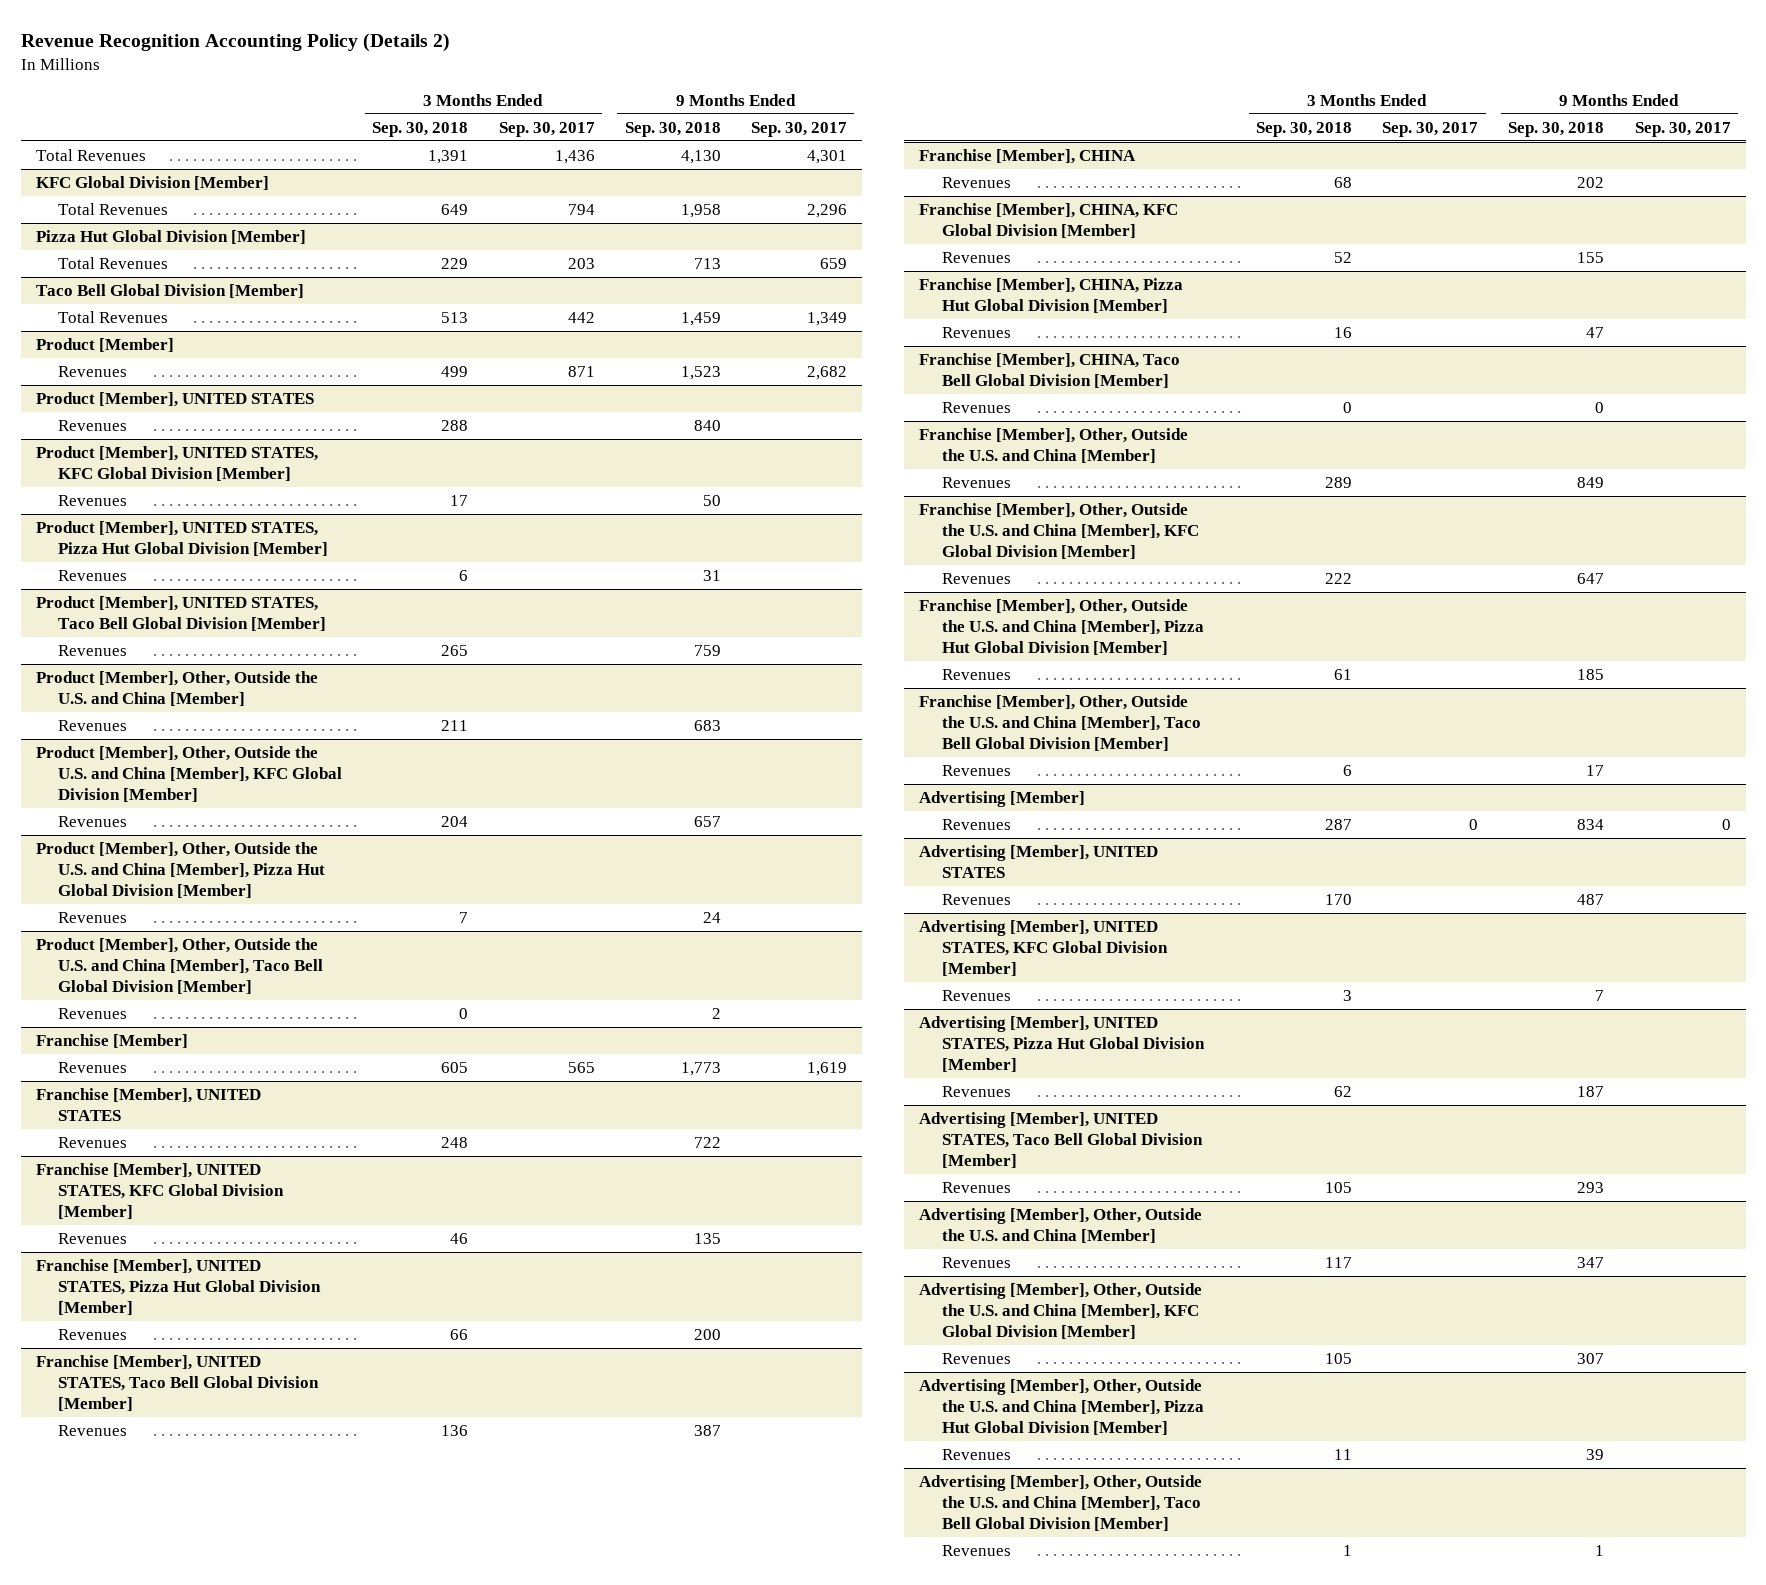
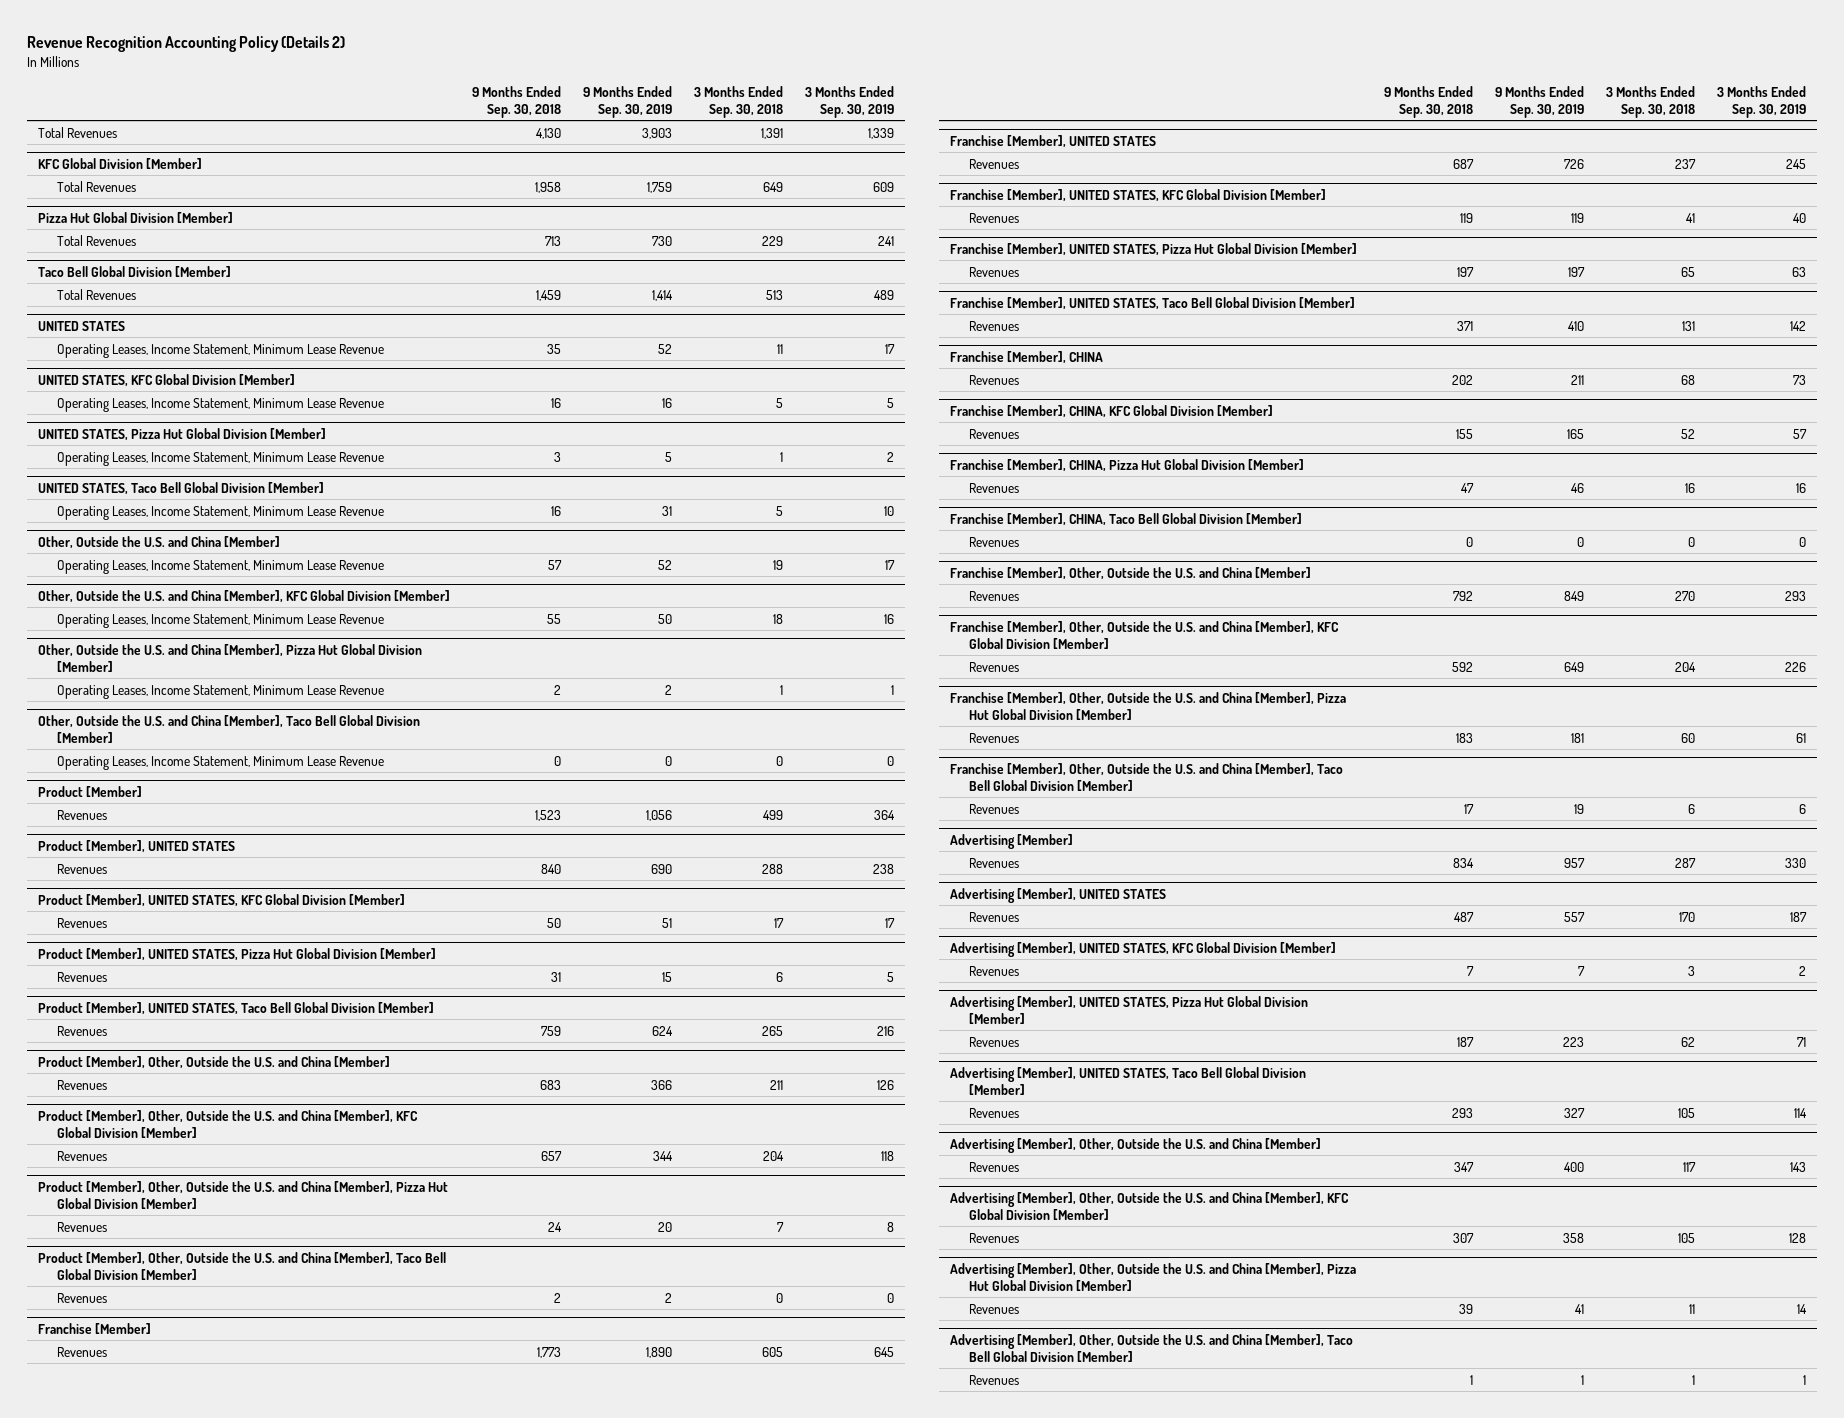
[498,121,595,137] Sep. 30, 2017 -> none
[750,121,847,137] Sep. 30, 2017 -> none
none -> [583,85,673,118] 9 Months Ended Sep. 30, 2019
none -> [804,85,894,118] 3 Months Ended Sep. 30, 2019
none -> [38,320,126,331] UNITED STATES
none -> [56,343,384,358] Operating Leases, Income Statement, Minimum Lease Revenue
none -> [38,373,296,387] UNITED STATES, KFC Global Division [Member]
none -> [56,397,384,412] Operating Leases, Income Statement, Minimum Lease Revenue
none -> [38,427,327,441] UNITED STATES, Pizza Hut Global Division [Member]
none -> [56,451,384,466] Operating Leases, Income Statement, Minimum Lease Revenue
none -> [38,481,325,495] UNITED STATES, Taco Bell Global Division [Member]
none -> [56,505,384,520] Operating Leases, Income Statement, Minimum Lease Revenue
none -> [38,535,281,549] Other, Outside the U.S. and China [Member]
none -> [56,559,384,574] Operating Leases, Income Statement, Minimum Lease Revenue
none -> [38,589,451,603] Other, Outside the U.S. and China [Member], KFC Global Division [Member]
none -> [56,613,384,628] Operating Leases, Income Statement, Minimum Lease Revenue
none -> [38,643,423,672] Other, Outside the U.S. and China [Member], Pizza Hut Global Division [Member]
none -> [56,684,384,699] Operating Leases, Income Statement, Minimum Lease Revenue
none -> [38,714,421,743] Other, Outside the U.S. and China [Member], Taco Bell Global Division [Member]
none -> [56,755,384,770] Operating Leases, Income Statement, Minimum Lease Revenue
[441,1136,469,1148] 248 -> [1674,158,1696,169] 237
[693,1136,721,1148] 722 -> [1452,158,1474,169] 687
[450,1232,469,1244] 46 -> [1685,212,1695,223] 41
[693,1232,721,1244] 135 -> [1459,212,1473,223] 119
[450,1328,469,1340] 66 -> [1680,266,1695,277] 65
[693,1328,721,1340] 200 -> [1456,266,1474,277] 197
[441,1424,469,1436] 136 -> [1681,320,1695,331] 131
[693,1424,721,1436] 387 -> [1456,320,1473,331] 371
[1325,476,1353,488] 289 -> [1674,590,1695,601] 270
[1577,476,1605,488] 849 -> [1452,590,1473,601] 792
[1325,572,1353,584] 222 -> [1674,661,1696,672] 204
[1577,572,1605,584] 647 -> [1451,661,1473,672] 592
[1334,668,1353,680] 61 -> [1680,732,1695,743] 60
[1577,668,1605,680] 185 -> [1455,732,1473,743] 183

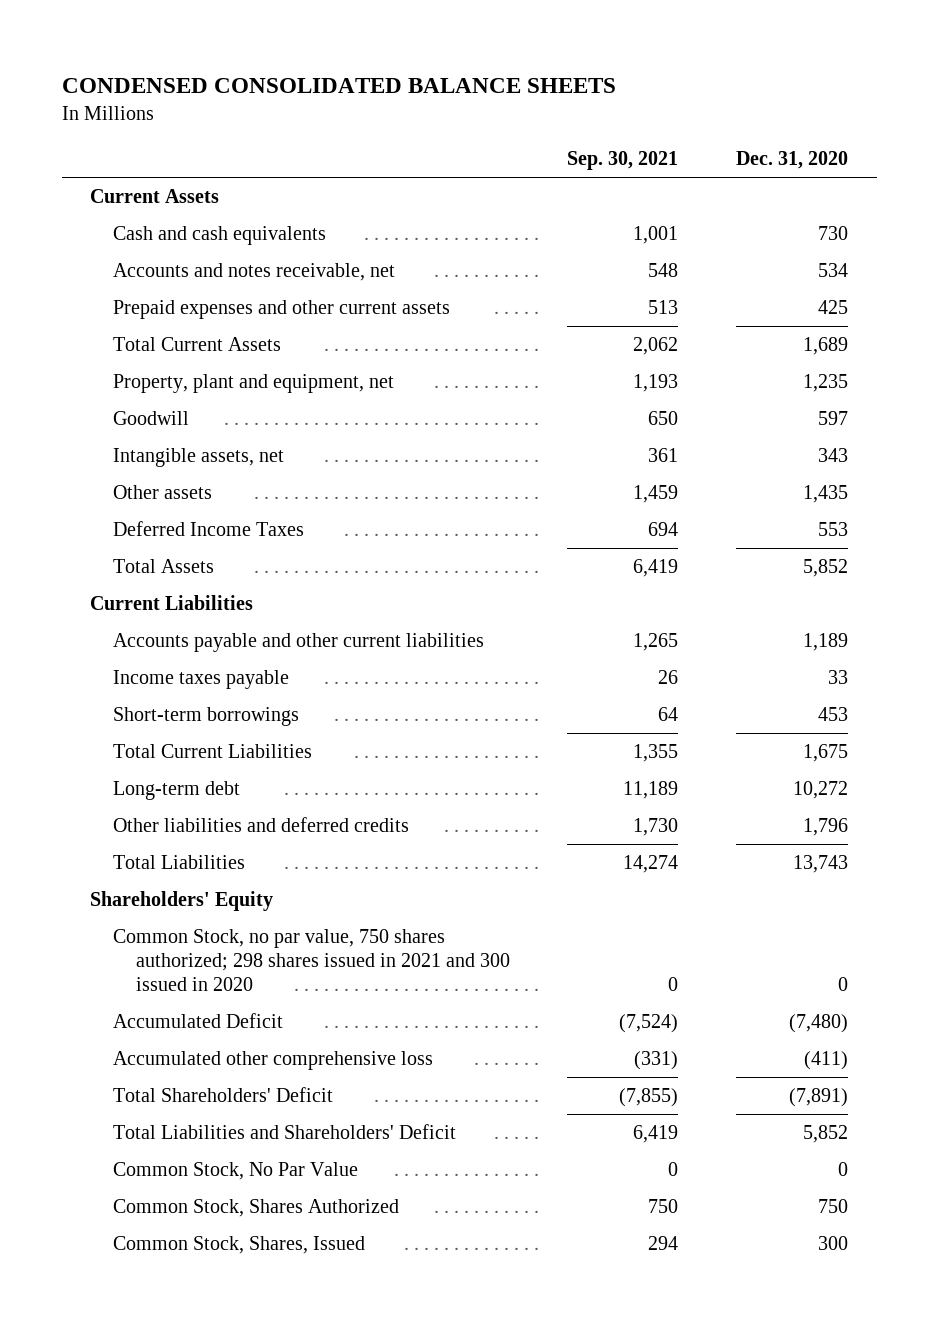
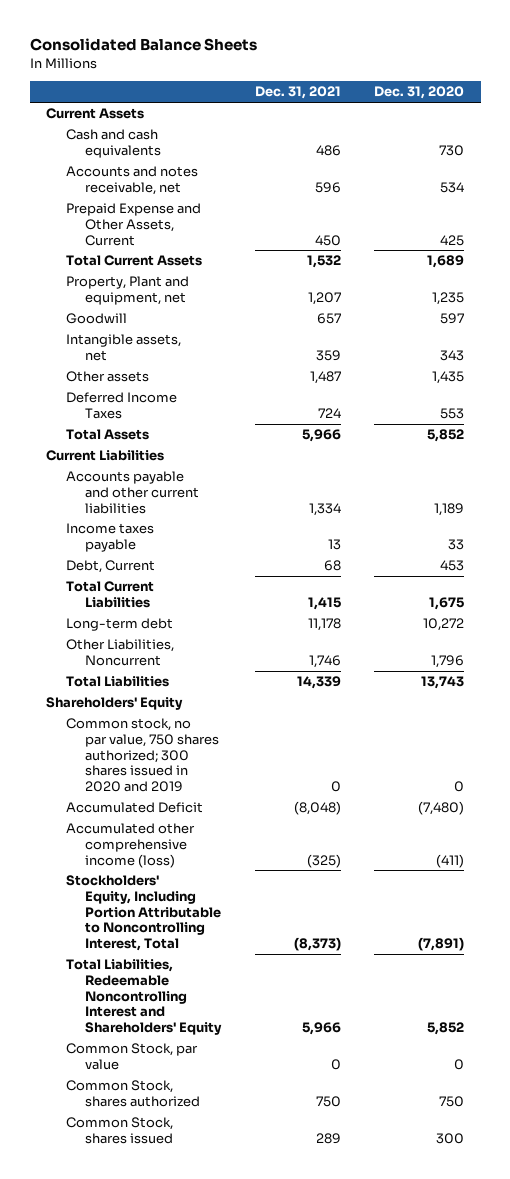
[61,77,616,93] CONDENSED CONSOLIDATED BALANCE SHEETS -> [29,37,257,51] Consolidated Balance Sheets
[567,150,679,170] Sep. 30, 2021 -> none
none -> [254,86,341,100] Dec. 31, 2021
[113,300,451,320] Prepaid expenses and other current assets -> [65,203,201,246] Prepaid Expense and Other Assets, Current
[113,374,395,394] Property, plant and equipment, net -> [65,276,189,305] Property, Plant and equipment, net
[113,707,300,727] Short-term borrowings -> [65,560,155,574] Debt, Current
[113,817,410,833] Other liabilities and deferred credits -> [65,639,174,666] Other Liabilities, Noncurrent
[113,929,510,991] Common Stock, no par value, 750 shares authorized; 298 shares issued in 2021 and 300 issued in 2020 -> [65,718,219,792] Common stock, no par value, 750 shares authorized; 300 shares issued in 2020 and 2019
[113,1051,434,1071] Accumulated other comprehensive loss -> [65,823,195,868] Accumulated other comprehensive income (loss)
[113,1087,334,1103] Total Shareholders' Deficit -> [65,875,221,951] Stockholders' Equity, Including Portion Attributable to Noncontrolling Interest, Total
[113,1124,457,1140] Total Liabilities and Shareholders' Deficit -> [65,959,222,1035] Total Liabilities, Redeemable Noncontrolling Interest and Shareholders' Equity
[113,1162,359,1181] Common Stock, No Par Value -> [65,1043,198,1070] Common Stock, par value
[113,1199,400,1218] Common Stock, Shares Authorized -> [65,1080,200,1107] Common Stock, shares authorized
[113,1236,366,1255] Common Stock, Shares, Issued -> [65,1117,173,1144] Common Stock, shares issued

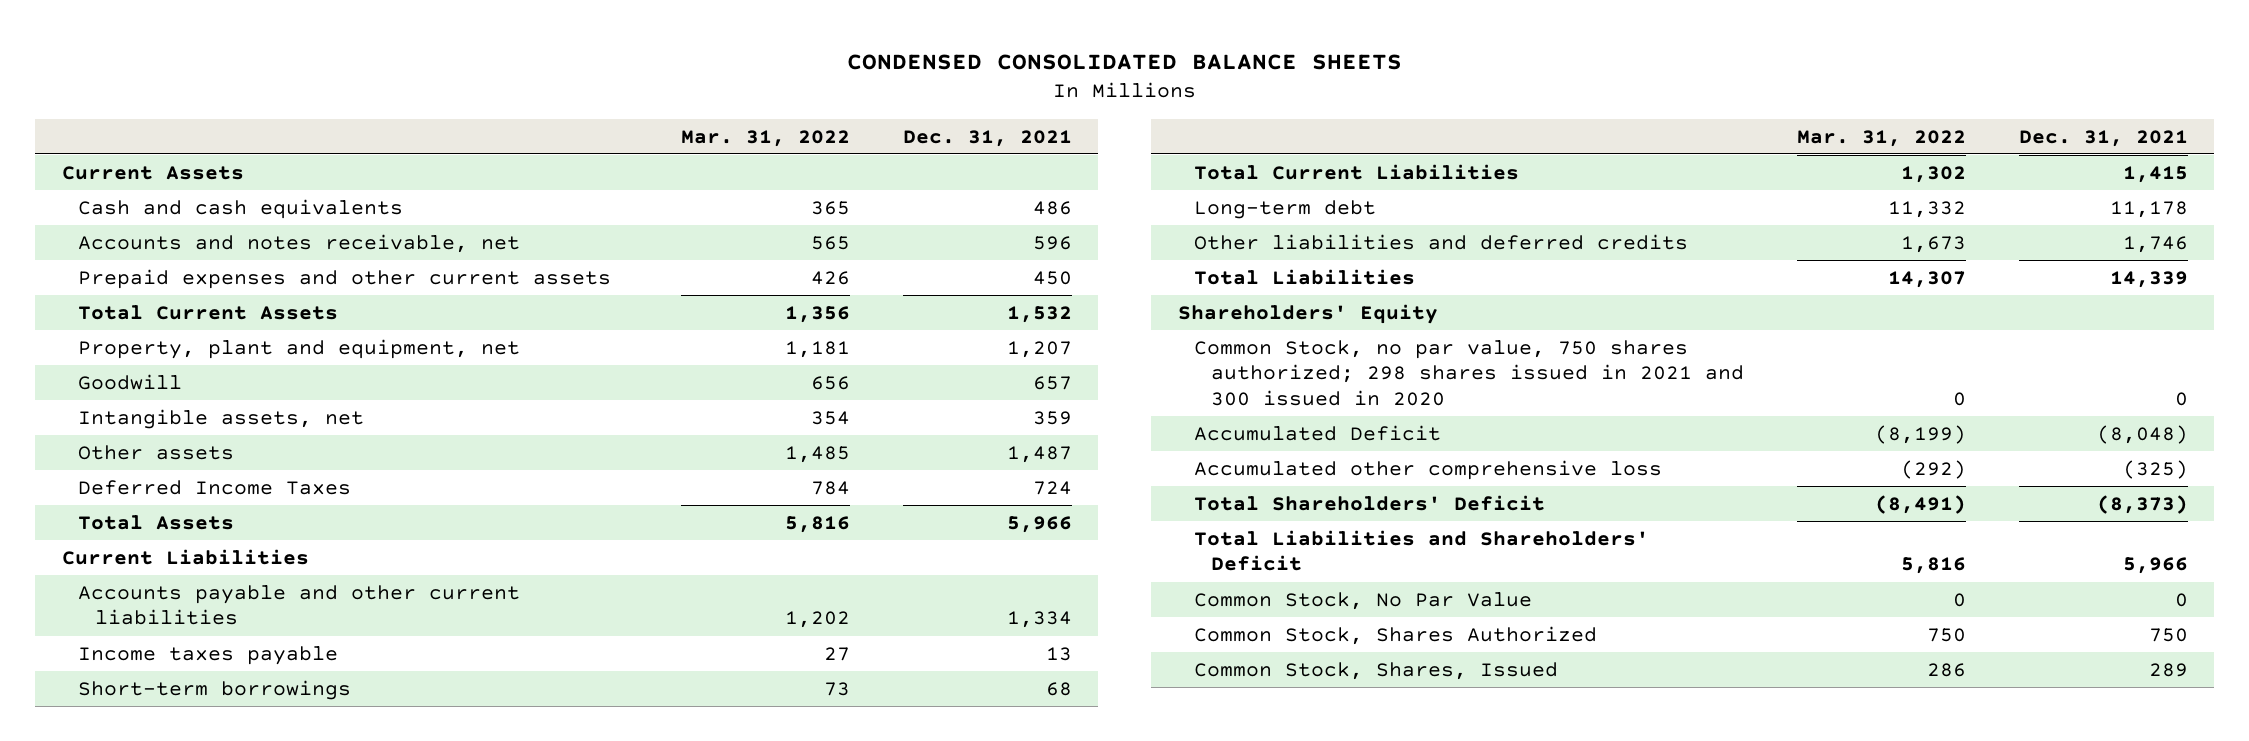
[29,37,257,51] Consolidated Balance Sheets -> [846,53,1402,70] CONDENSED CONSOLIDATED BALANCE SHEETS
[374,86,465,100] Dec. 31, 2020 -> none
none -> [680,129,850,147] Mar. 31, 2022
[65,203,201,246] Prepaid Expense and Other Assets, Current -> [78,268,612,289] Prepaid expenses and other current assets
[65,276,189,305] Property, Plant and equipment, net -> [78,338,521,359] Property, plant and equipment, net
[65,560,155,574] Debt, Current -> none
none -> [78,679,352,700] Short-term borrowings
[65,639,174,666] Other Liabilities, Noncurrent -> [1194,233,1689,250] Other liabilities and deferred credits
[65,718,219,792] Common stock, no par value, 750 shares authorized; 300 shares issued in 2020 and 2019 -> [1194,339,1744,406] Common Stock, no par value, 750 shares authorized; 298 shares issued in 2021 and 300 issued in 2020
[65,823,195,868] Accumulated other comprehensive income (loss) -> [1194,459,1663,480] Accumulated other comprehensive loss
[65,875,221,951] Stockholders' Equity, Including Portion Attributable to Noncontrolling Interest, Total -> [1194,494,1546,511] Total Shareholders' Deficit
[65,959,222,1035] Total Liabilities, Redeemable Noncontrolling Interest and Shareholders' Equity -> [1194,529,1650,572] Total Liabilities and Shareholders' Deficit
[65,1043,198,1070] Common Stock, par value -> [1194,591,1533,610] Common Stock, No Par Value
[65,1080,200,1107] Common Stock, shares authorized -> [1194,625,1598,645] Common Stock, Shares Authorized
[65,1117,173,1144] Common Stock, shares issued -> [1194,661,1559,680] Common Stock, Shares, Issued

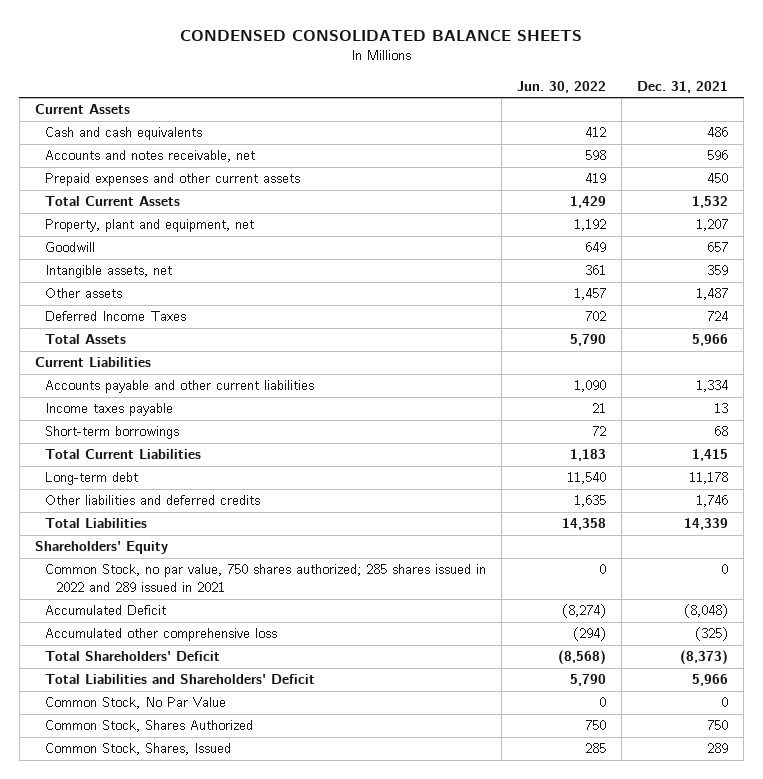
[680,129,850,147] Mar. 31, 2022 -> none
none -> [517,80,607,93] Jun. 30, 2022
[1194,339,1744,406] Common Stock, no par value, 750 shares authorized; 298 shares issued in 2021 and 300 issued in 2020 -> [45,564,487,592] Common Stock, no par value, 750 shares authorized; 285 shares issued in 2022 and 289 issued in 2021

